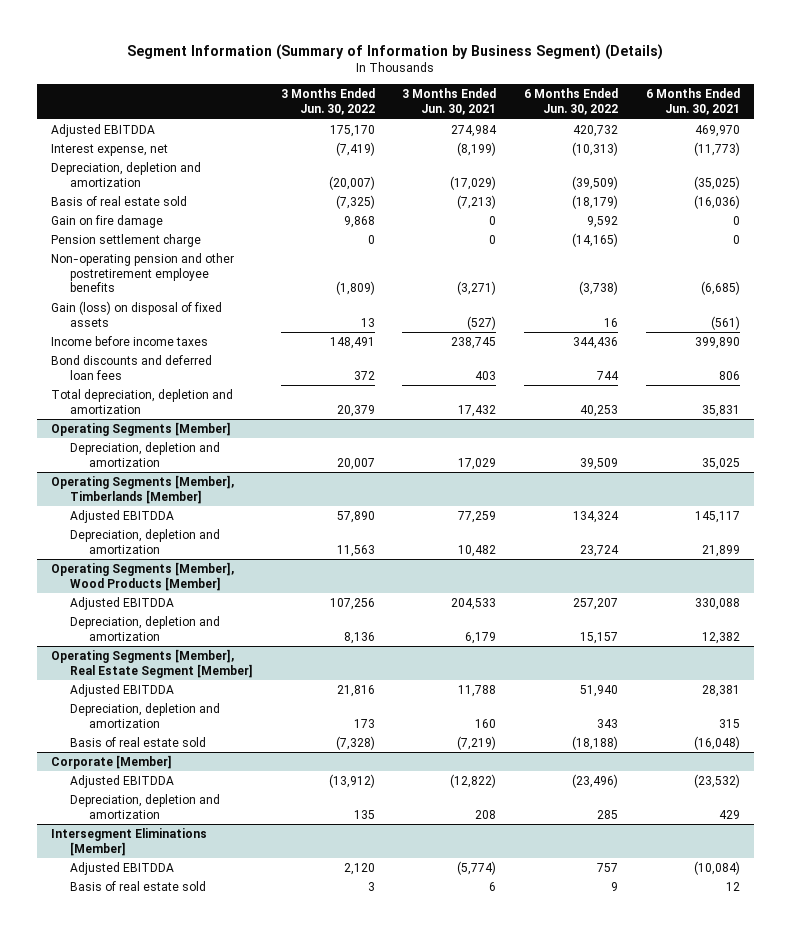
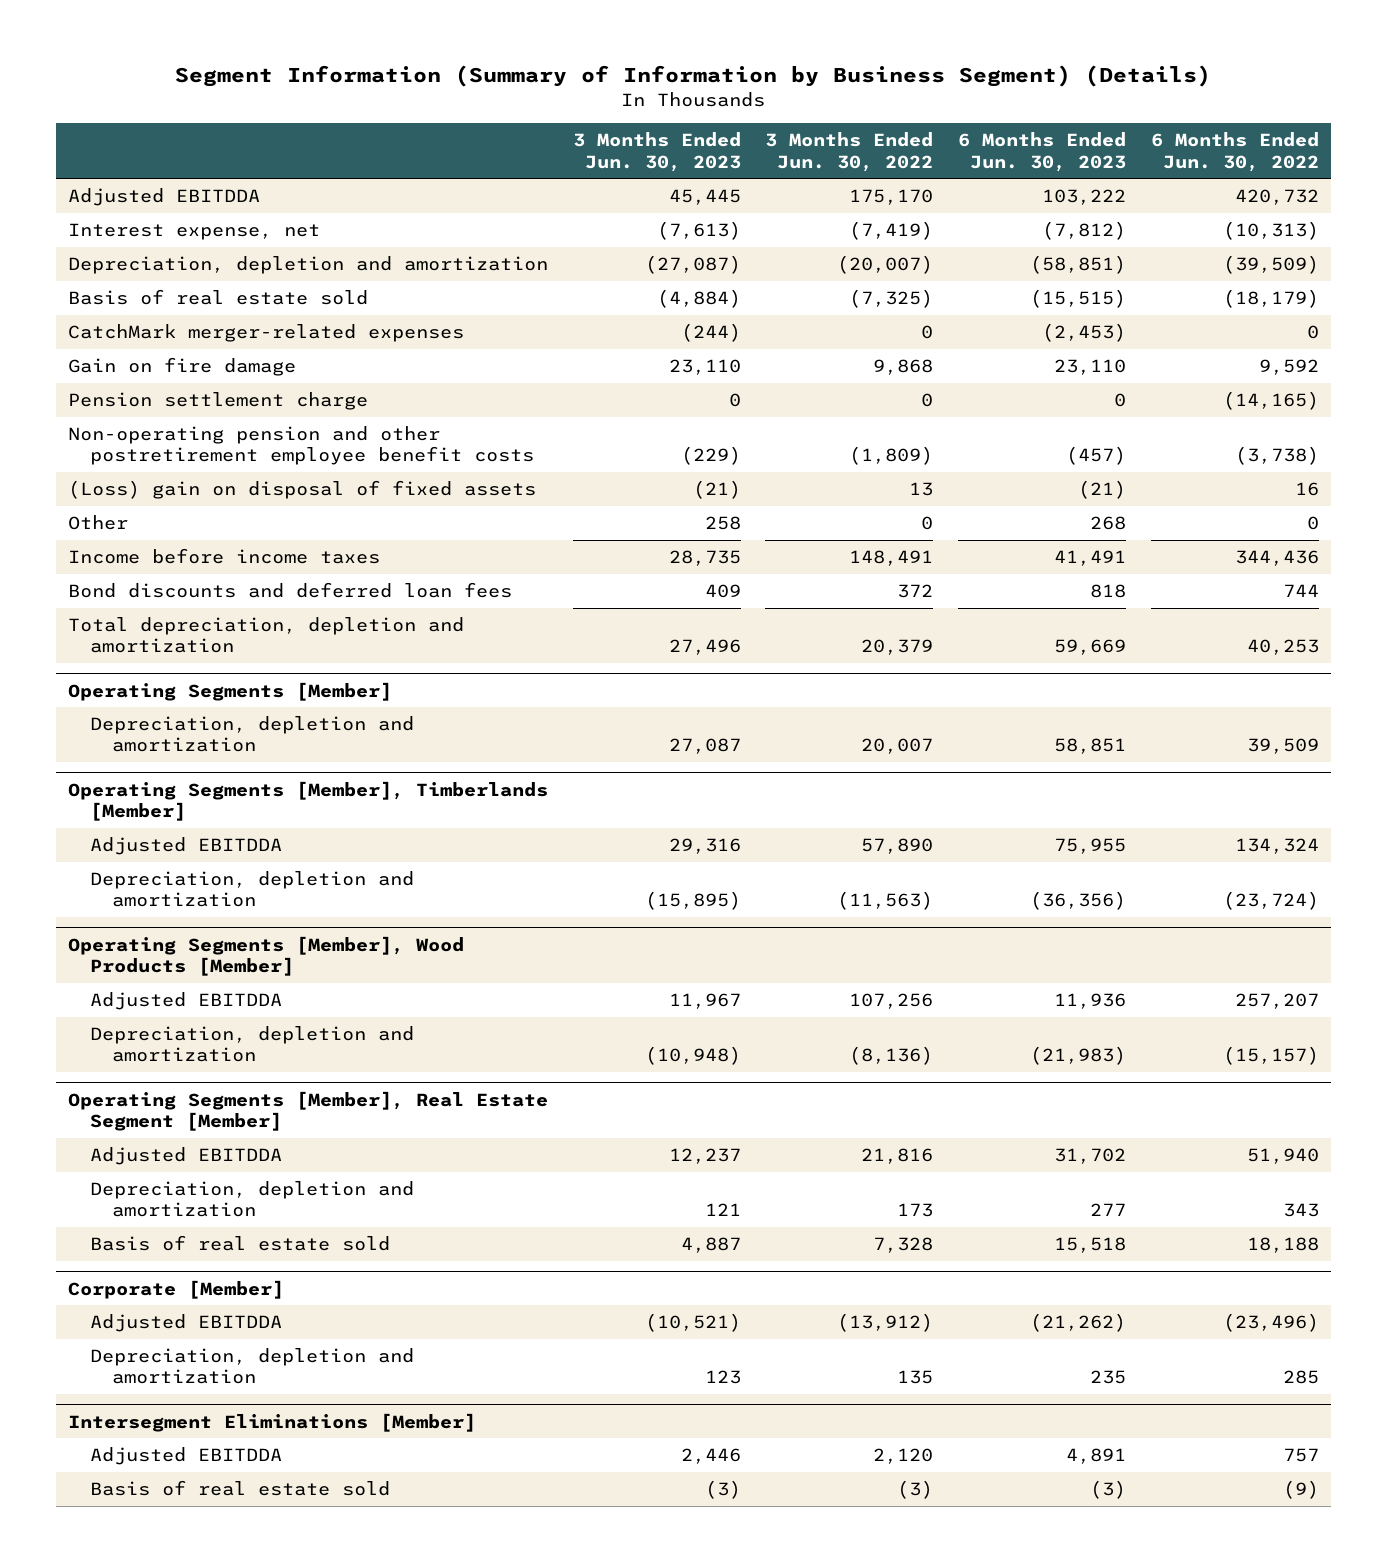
[402,88,497,116] 3 Months Ended Jun. 30, 2021 -> none
[645,88,740,116] 6 Months Ended Jun. 30, 2021 -> none
none -> [572,132,741,172] 3 Months Ended Jun. 30, 2023
none -> [958,132,1127,172] 6 Months Ended Jun. 30, 2023
none -> [67,323,464,342] CatchMark merger-related expenses
[51,252,235,293] Non-operating pension and other postretirement employee benefits -> [67,425,535,466] Non-operating pension and other postretirement employee benefit costs
[51,300,223,327] Gain (loss) on disposal of fixed assets -> [67,479,536,499] (Loss) gain on disposal of fixed assets
none -> [67,514,128,530] Other
[336,544,375,557] 11,563 -> [837,891,934,911] (11,563)
[580,544,620,557] 23,724 -> [1222,891,1319,911] (23,724)
[343,631,375,644] 8,136 -> [849,1046,934,1066] (8,136)
[580,631,619,644] 15,157 -> [1222,1046,1319,1066] (15,157)
[335,735,375,750] (7,328) -> [873,1236,934,1253] 7,328
[572,735,619,750] (18,188) -> [1246,1236,1319,1253] 18,188
[367,881,375,891] 3 -> [897,1479,934,1499] (3)
[611,881,619,891] 9 -> [1282,1479,1319,1499] (9)

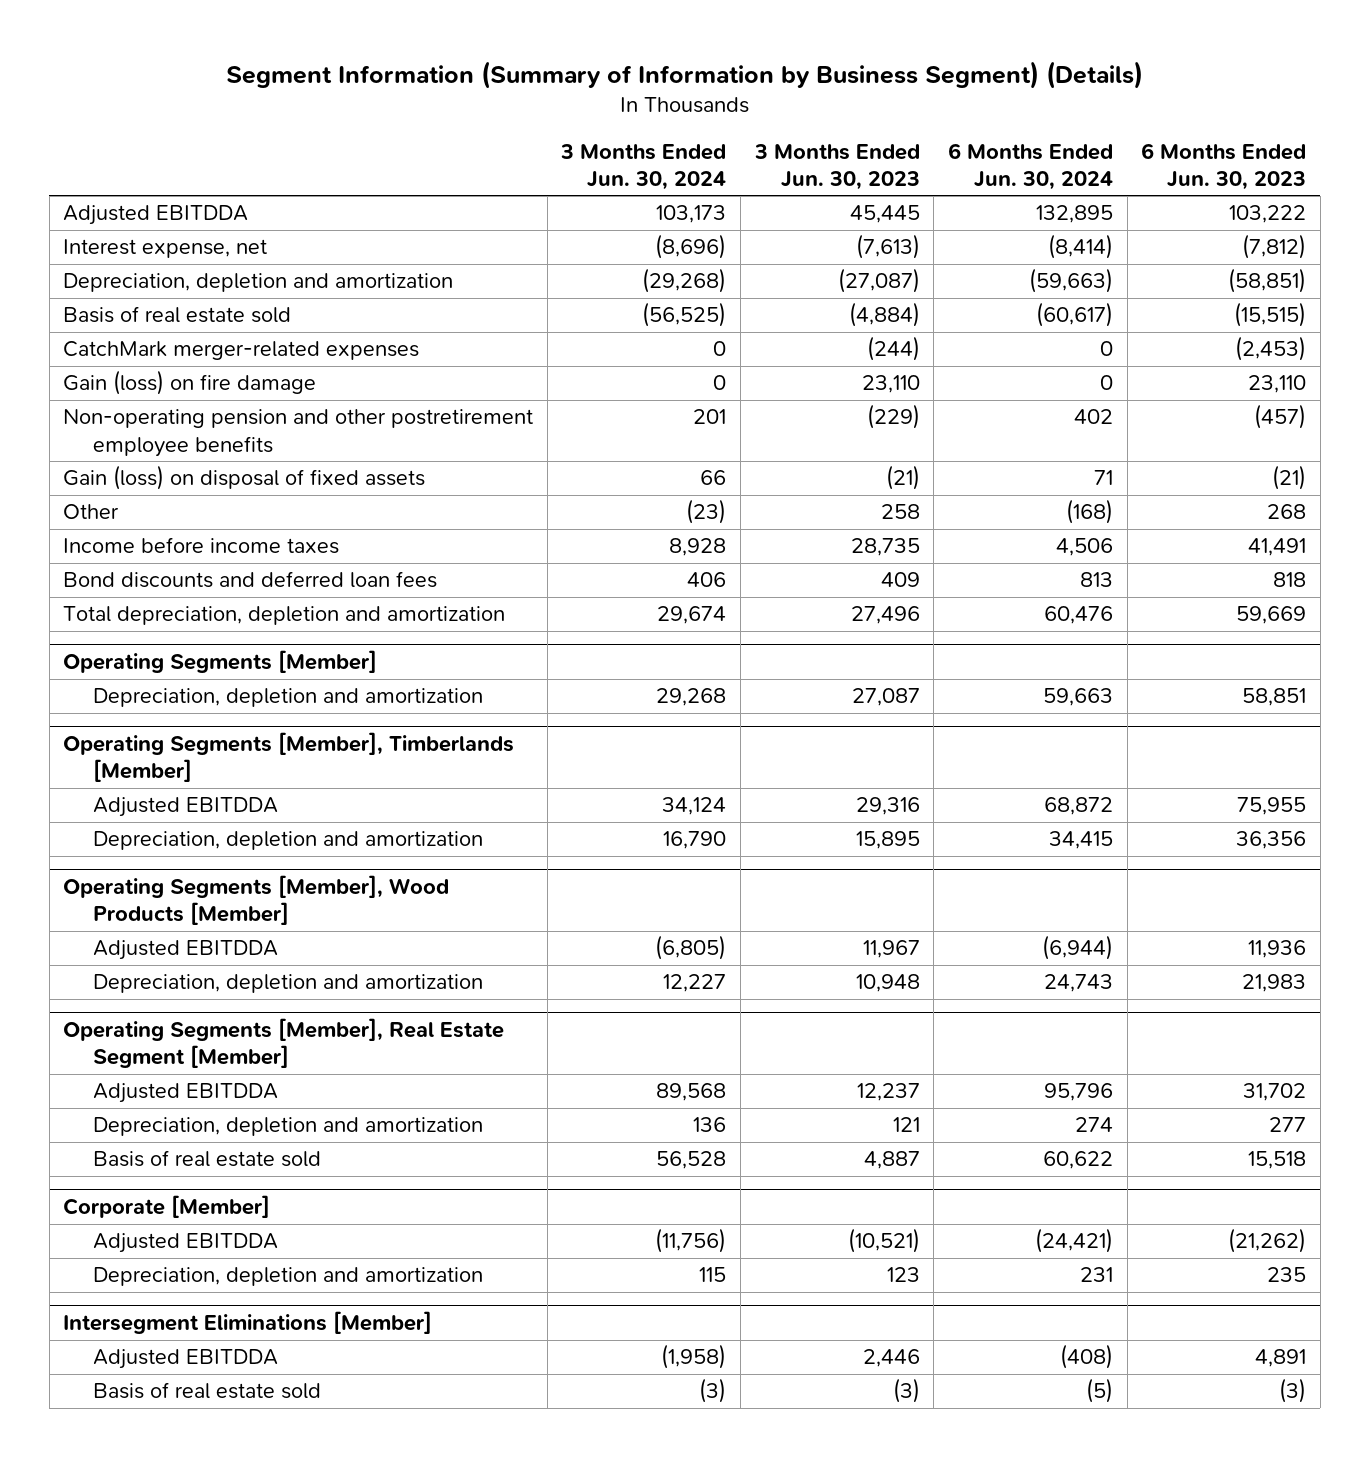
[765,132,934,172] 3 Months Ended Jun. 30, 2022 -> none
[1150,132,1319,172] 6 Months Ended Jun. 30, 2022 -> none
none -> [560,143,727,190] 3 Months Ended Jun. 30, 2024
none -> [947,142,1113,190] 6 Months Ended Jun. 30, 2024
[67,391,368,410] Pension settlement charge -> none
[67,356,296,376] Gain on fire damage -> [63,370,317,396] Gain (loss) on fire damage
[67,425,535,466] Non-operating pension and other postretirement employee benefit costs -> [63,409,534,457] Non-operating pension and other postretirement employee benefits
[67,479,536,499] (Loss) gain on disposal of fixed assets -> [63,465,426,491] Gain (loss) on disposal of fixed assets
[644,891,741,911] (15,895) -> [855,831,920,850] 15,895
[1030,891,1127,911] (36,356) -> [1236,831,1307,850] 36,356
[644,1046,741,1066] (10,948) -> [855,974,920,993] 10,948
[1030,1046,1127,1066] (21,983) -> [1242,974,1307,993] 21,983

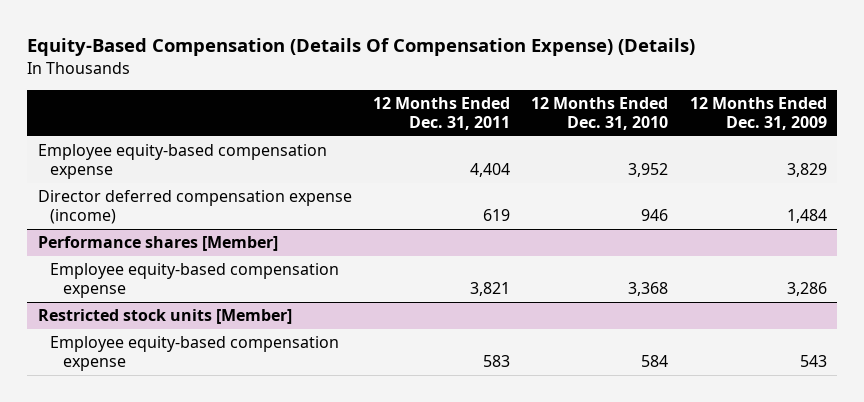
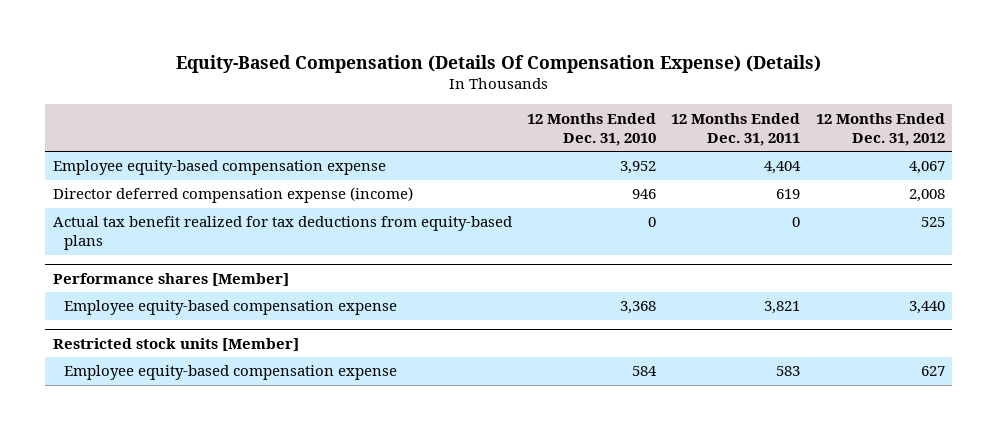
[689,97,827,131] 12 Months Ended Dec. 31, 2009 -> none
none -> [815,112,945,146] 12 Months Ended Dec. 31, 2012
none -> [52,216,512,251] Actual tax benefit realized for tax deductions from equity-based plans

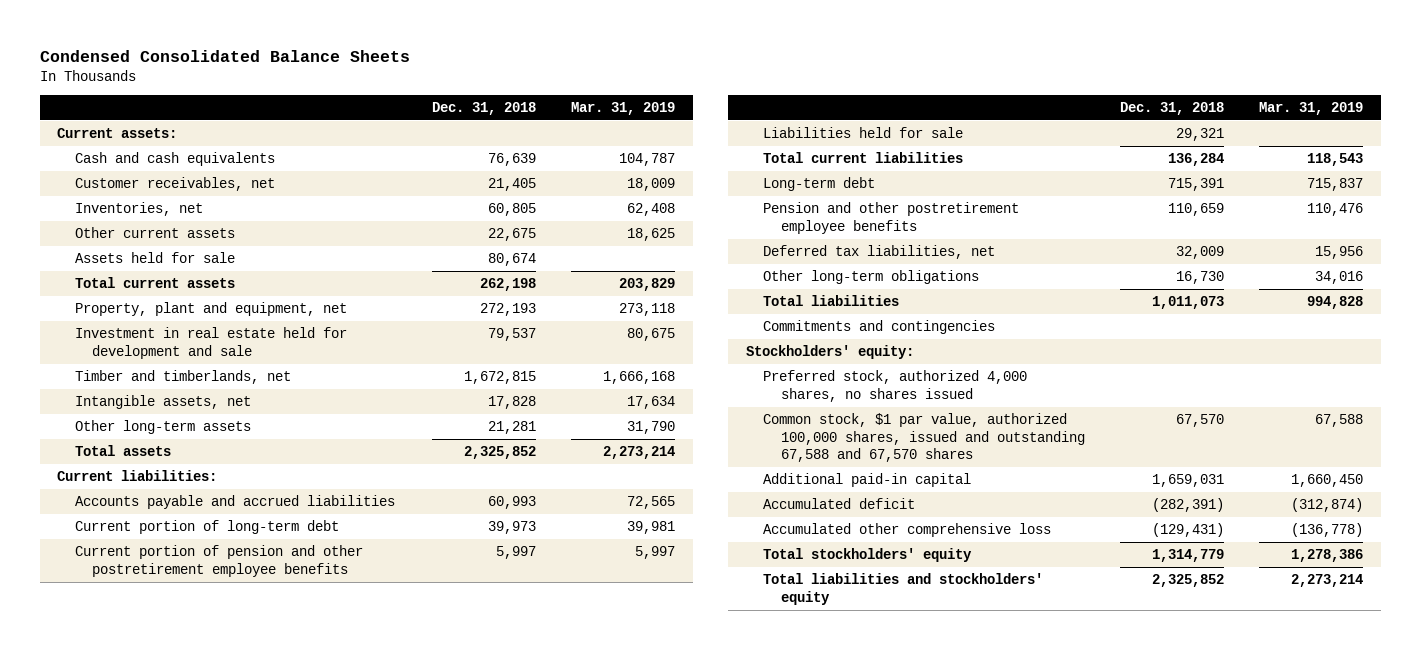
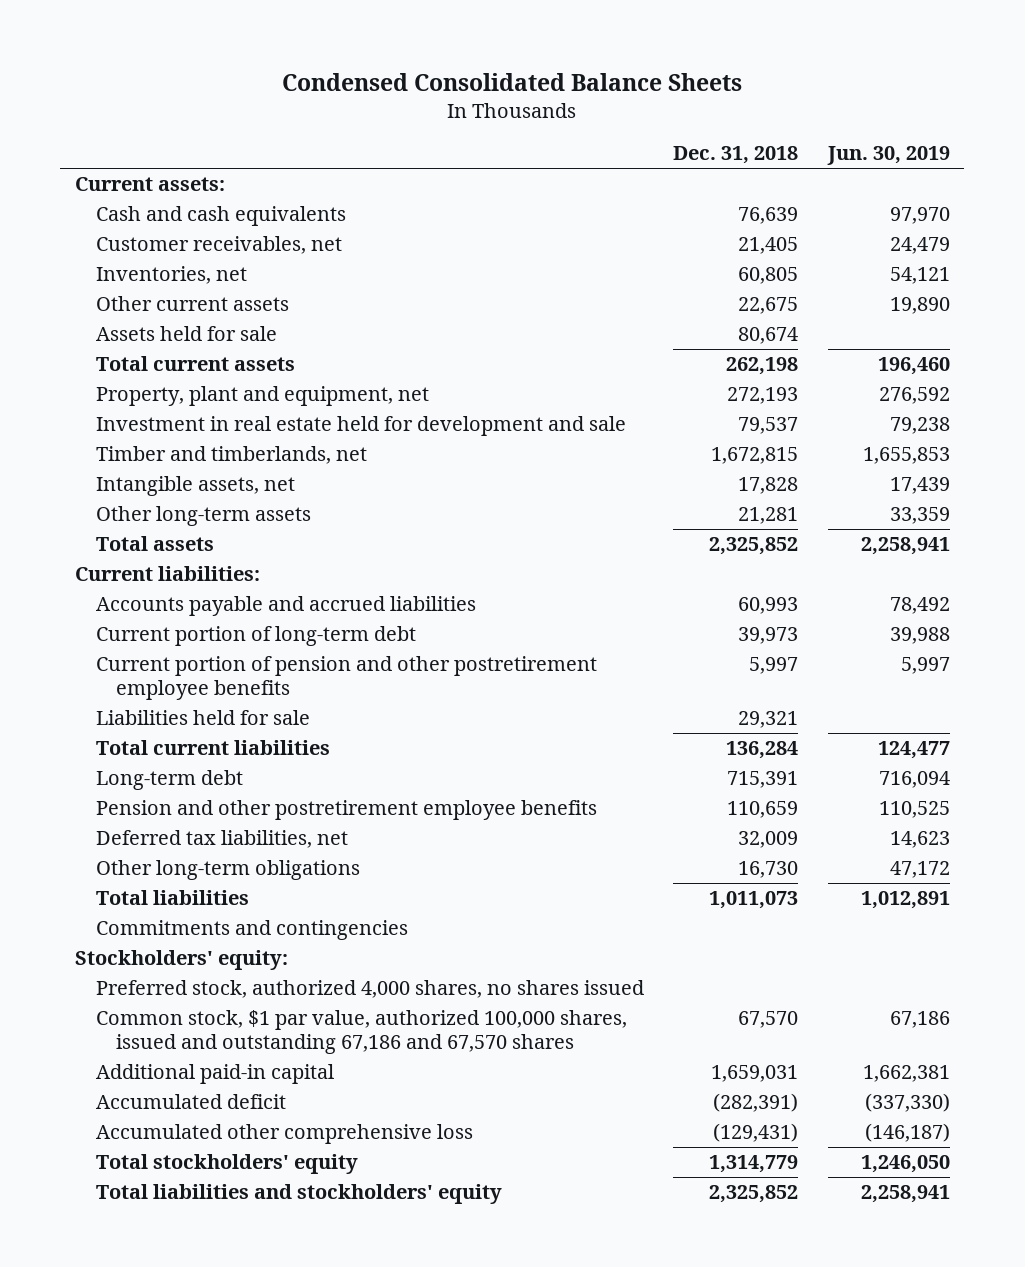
[570,101,675,115] Mar. 31, 2019 -> none
none -> [826,146,950,166] Jun. 30, 2019
[763,413,1085,463] Common stock, $1 par value, authorized 100,000 shares, issued and outstanding 67,588 and 67,570 shares -> [95,1010,627,1054] Common stock, $1 par value, authorized 100,000 shares, issued and outstanding 67,186 and 67,570 shares

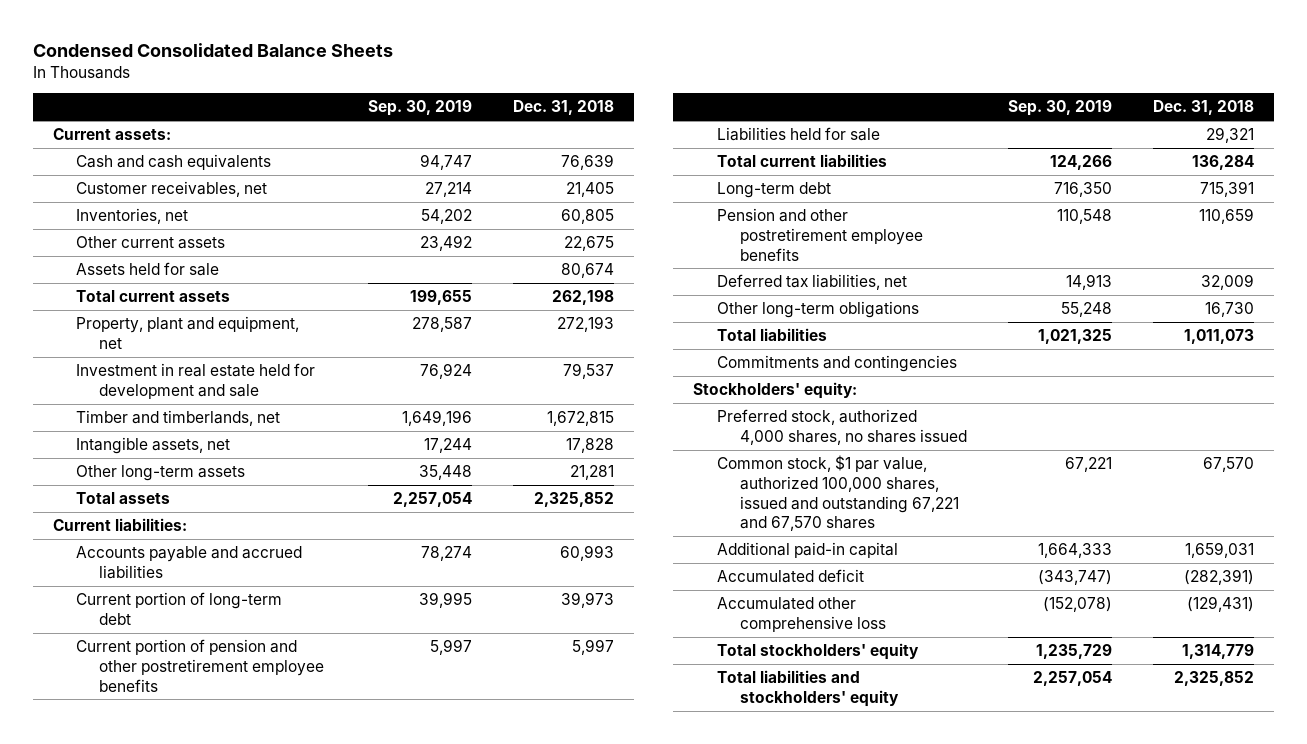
[826,146,950,166] Jun. 30, 2019 -> none
none -> [367,100,472,117] Sep. 30, 2019
[95,1010,627,1054] Common stock, $1 par value, authorized 100,000 shares, issued and outstanding 67,186 and 67,570 shares -> [716,455,959,532] Common stock, $1 par value, authorized 100,000 shares, issued and outstanding 67,221 and 67,570 shares

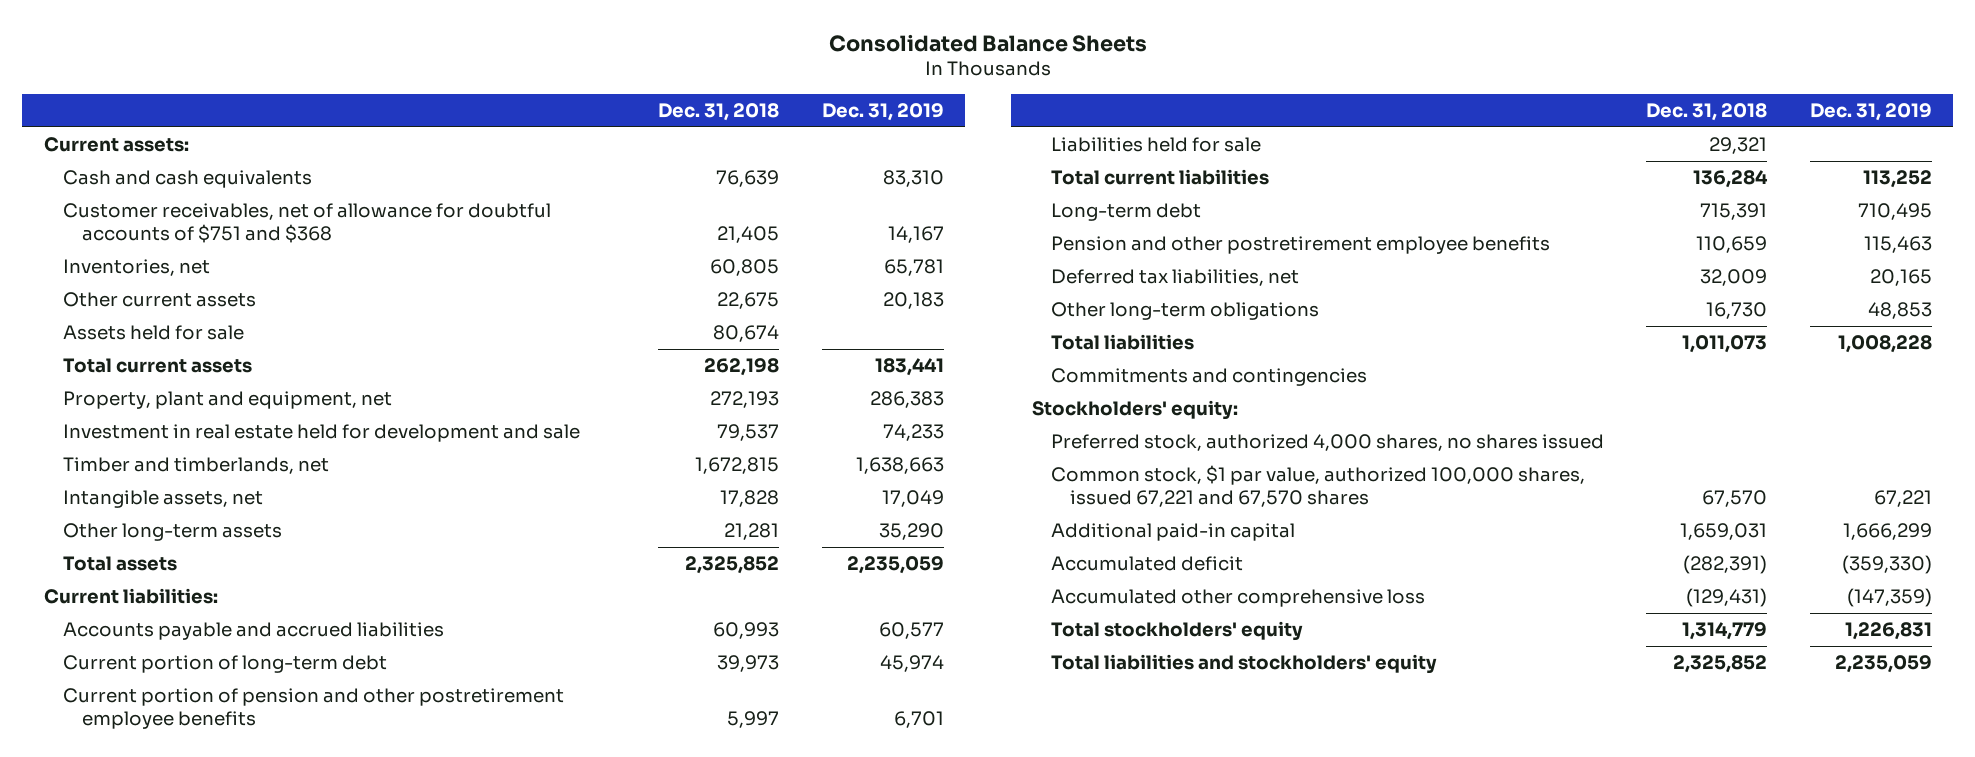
[32,42,393,57] Condensed Consolidated Balance Sheets -> [828,33,1147,52] Consolidated Balance Sheets
[367,100,472,117] Sep. 30, 2019 -> none
none -> [821,102,944,121] Dec. 31, 2019
[76,181,268,198] Customer receivables, net -> [62,203,551,244] Customer receivables, net of allowance for doubtful accounts of $751 and $368
[716,455,959,532] Common stock, $1 par value, authorized 100,000 shares, issued and outstanding 67,221 and 67,570 shares -> [1050,465,1585,508] Common stock, $1 par value, authorized 100,000 shares, issued 67,221 and 67,570 shares

